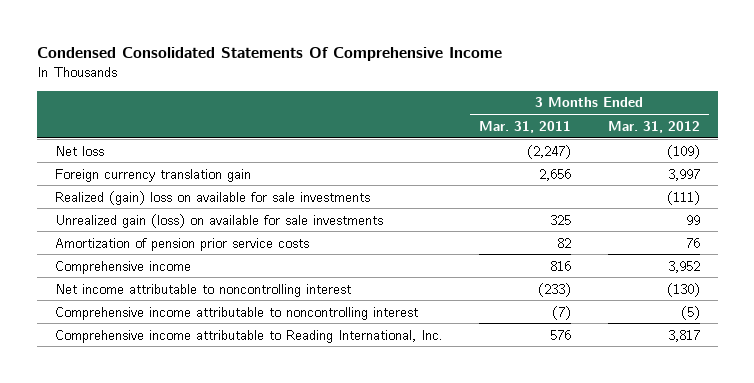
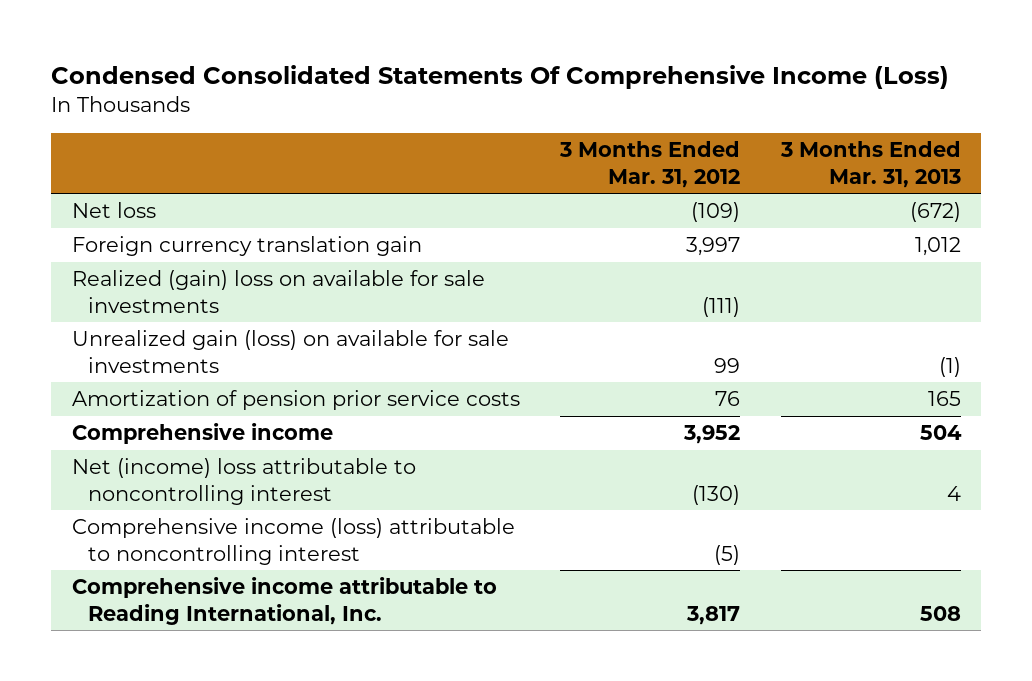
[36,47,502,62] Condensed Consolidated Statements Of Comprehensive Income -> [51,64,950,89] Condensed Consolidated Statements Of Comprehensive Income (Loss)
[479,120,572,133] Mar. 31, 2011 -> none
none -> [779,140,961,188] 3 Months Ended Mar. 31, 2013
[54,283,351,297] Net income attributable to noncontrolling interest -> [71,458,416,505] Net (income) loss attributable to noncontrolling interest
[54,306,418,320] Comprehensive income attributable to noncontrolling interest -> [71,518,515,565] Comprehensive income (loss) attributable to noncontrolling interest

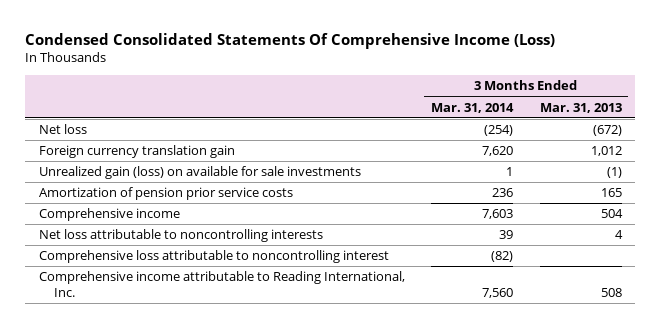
[559,140,741,188] 3 Months Ended Mar. 31, 2012 -> none
none -> [431,102,515,113] Mar. 31, 2014
[71,270,485,313] Realized (gain) loss on available for sale investments -> none
[71,458,416,505] Net (income) loss attributable to noncontrolling interest -> [38,229,323,243] Net loss attributable to noncontrolling interests
[71,518,515,565] Comprehensive income (loss) attributable to noncontrolling interest -> [38,250,389,264] Comprehensive loss attributable to noncontrolling interest

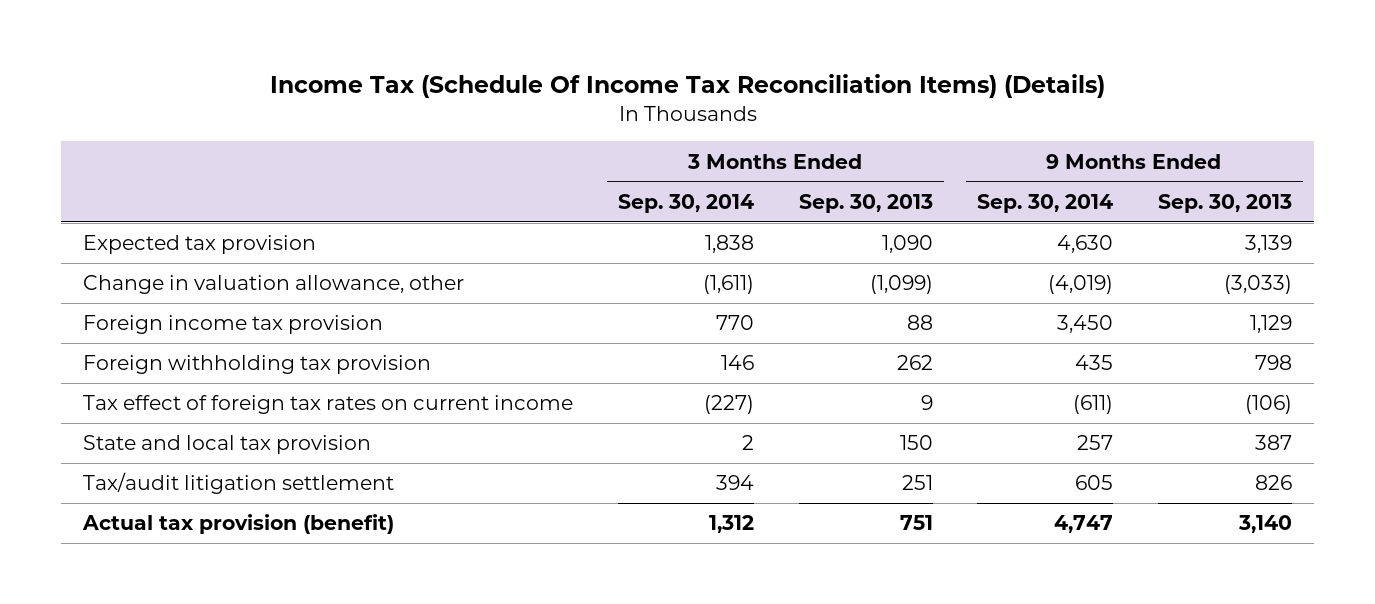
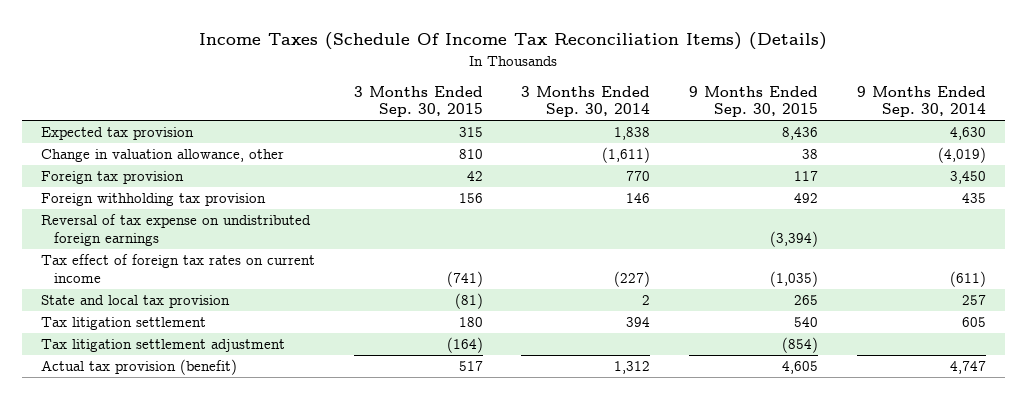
[269,74,1105,99] Income Tax (Schedule Of Income Tax Reconciliation Items) (Details) -> [199,32,828,51] Income Taxes (Schedule Of Income Tax Reconciliation Items) (Details)
[798,194,933,214] Sep. 30, 2013 -> none
[1157,194,1292,214] Sep. 30, 2013 -> none
none -> [353,85,483,118] 3 Months Ended Sep. 30, 2015
none -> [688,85,818,118] 9 Months Ended Sep. 30, 2015
[83,315,384,335] Foreign income tax provision -> [41,171,185,185] Foreign tax provision
none -> [41,214,312,246] Reversal of tax expense on undistributed foreign earnings
[83,472,395,495] Tax/audit litigation settlement -> [41,317,207,331] Tax litigation settlement
none -> [41,339,286,353] Tax litigation settlement adjustment

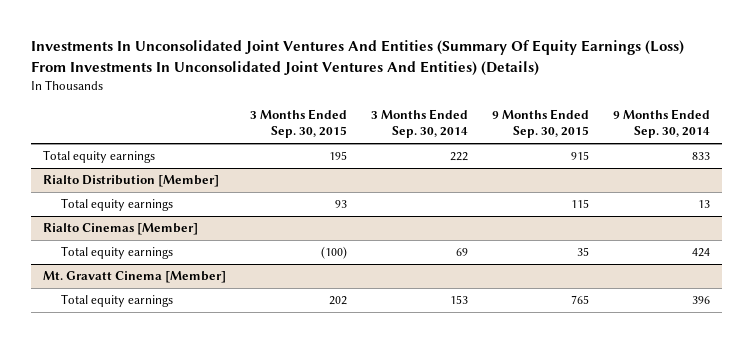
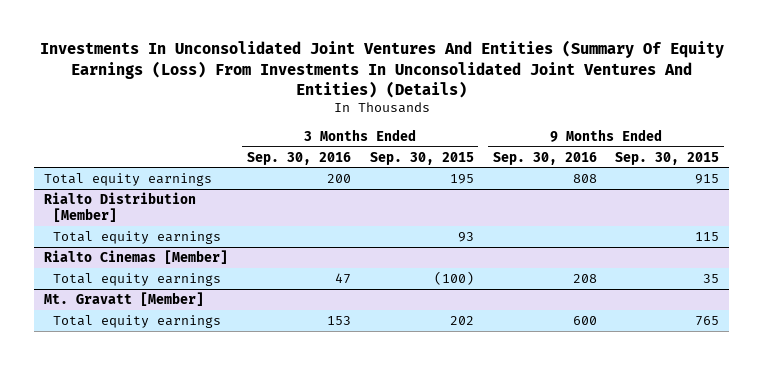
[371,109,469,139] 3 Months Ended Sep. 30, 2014 -> none
[613,109,711,139] 9 Months Ended Sep. 30, 2014 -> none
none -> [246,151,351,165] Sep. 30, 2016
none -> [492,151,597,165] Sep. 30, 2016
[42,271,226,284] Mt. Gravatt Cinema [Member] -> [43,292,204,307] Mt. Gravatt [Member]

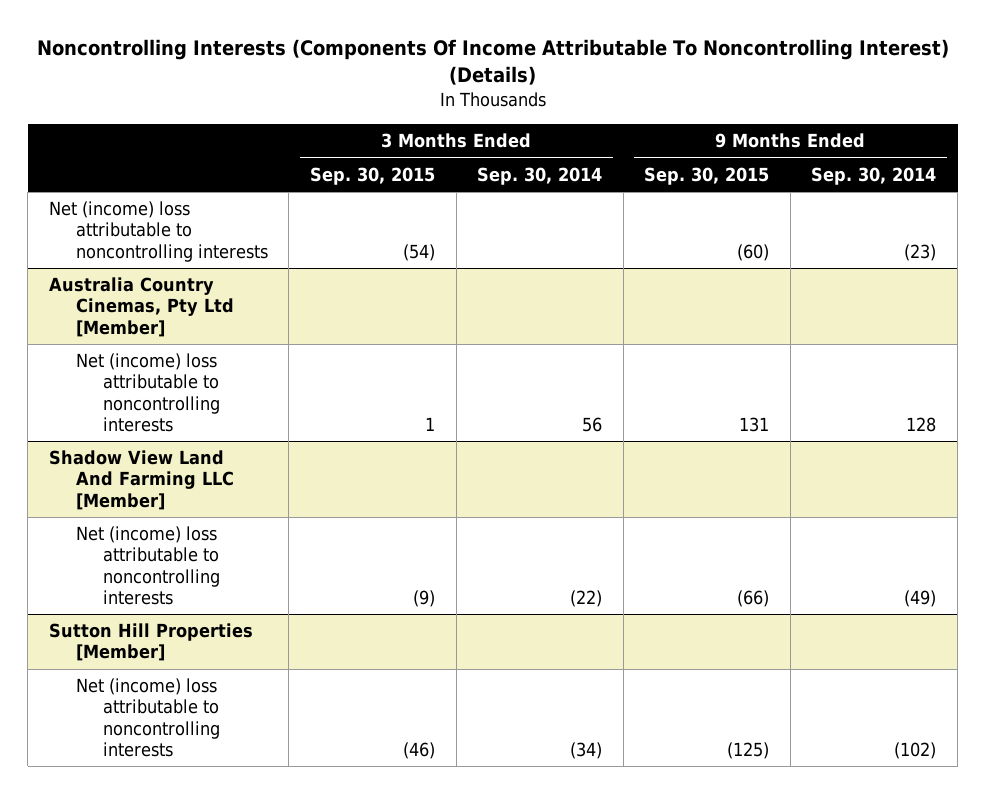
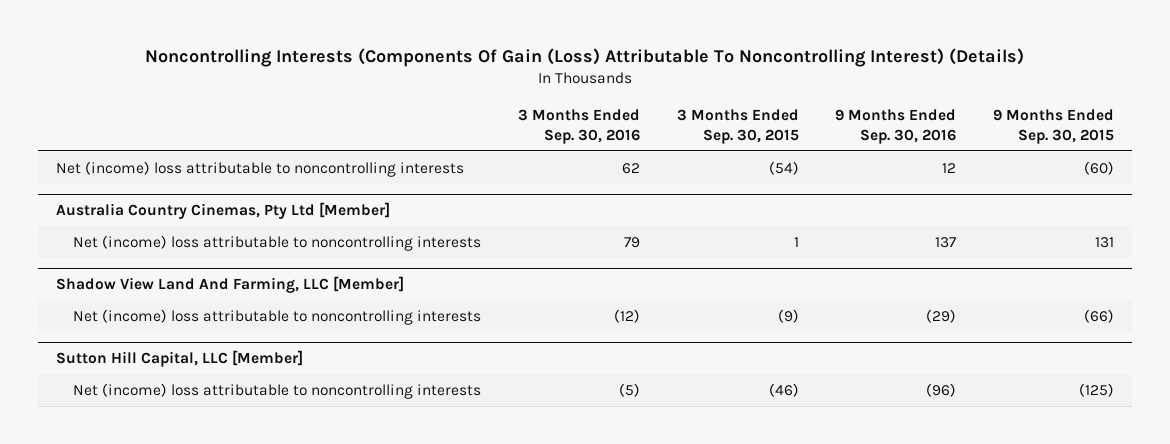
[36,39,949,86] Noncontrolling Interests (Components Of Income Attributable To Noncontrolling Interest) (Details) -> [144,48,1024,68] Noncontrolling Interests (Components Of Gain (Loss) Attributable To Noncontrolling Interest) (Details)
[477,166,603,185] Sep. 30, 2014 -> none
[811,166,937,185] Sep. 30, 2014 -> none
none -> [517,108,640,144] 3 Months Ended Sep. 30, 2016
none -> [835,108,957,144] 9 Months Ended Sep. 30, 2016
[48,450,234,510] Shadow View Land And Farming LLC [Member] -> [56,275,405,293] Shadow View Land And Farming, LLC [Member]
[48,623,253,662] Sutton Hill Properties [Member] -> [56,349,304,367] Sutton Hill Capital, LLC [Member]

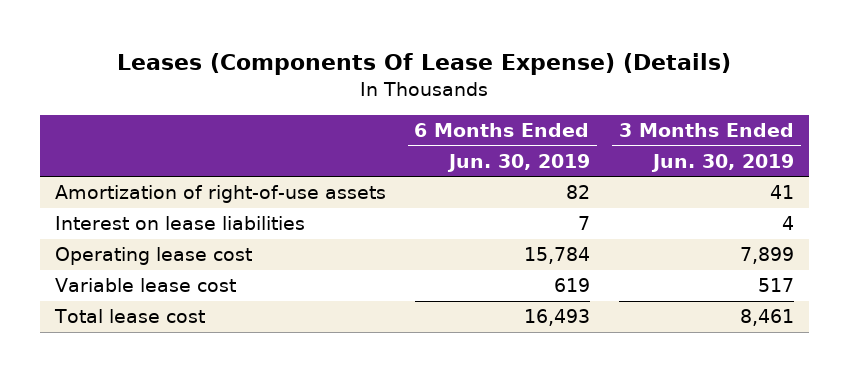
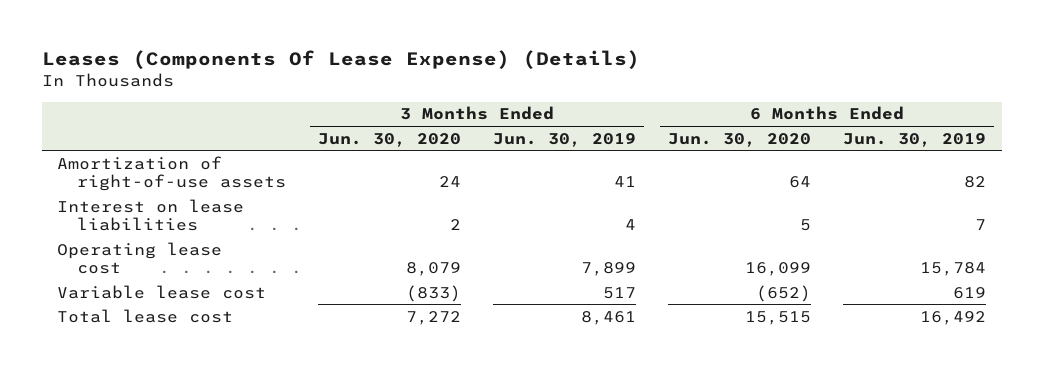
none -> [318,132,462,147] Jun. 30, 2020
none -> [668,132,812,147] Jun. 30, 2020
[523,309,590,327] 16,493 -> [920,310,987,325] 16,492

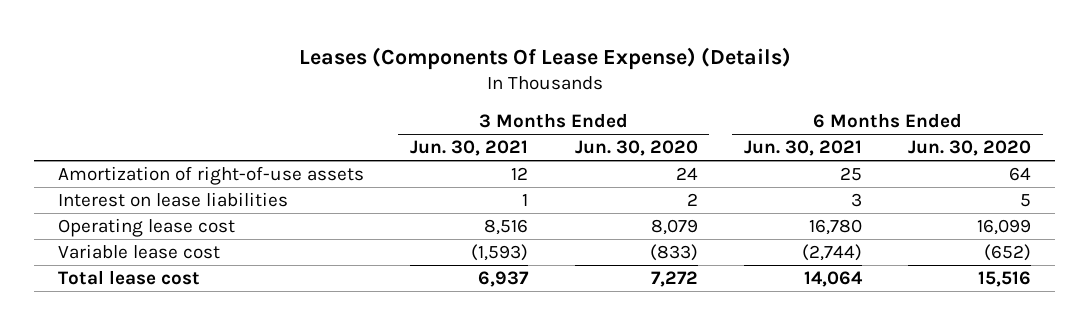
[493,132,637,147] Jun. 30, 2019 -> none
[843,132,987,147] Jun. 30, 2019 -> none
none -> [410,140,529,157] Jun. 30, 2021
none -> [743,140,862,157] Jun. 30, 2021
[745,310,812,325] 15,515 -> [978,271,1032,288] 15,516

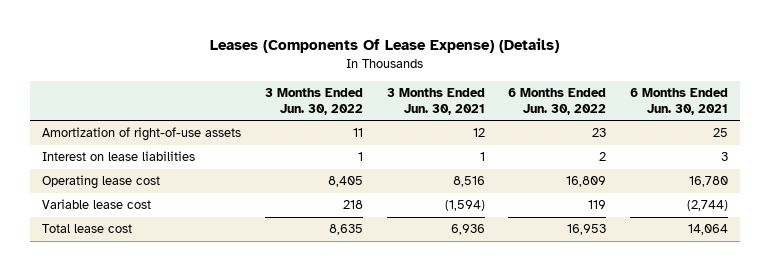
[574,140,698,157] Jun. 30, 2020 -> none
[908,140,1032,157] Jun. 30, 2020 -> none
none -> [264,87,363,115] 3 Months Ended Jun. 30, 2022
none -> [508,87,607,115] 6 Months Ended Jun. 30, 2022
[471,244,529,262] (1,593) -> [444,200,485,212] (1,594)
[478,271,530,288] 6,937 -> [450,224,485,236] 6,936

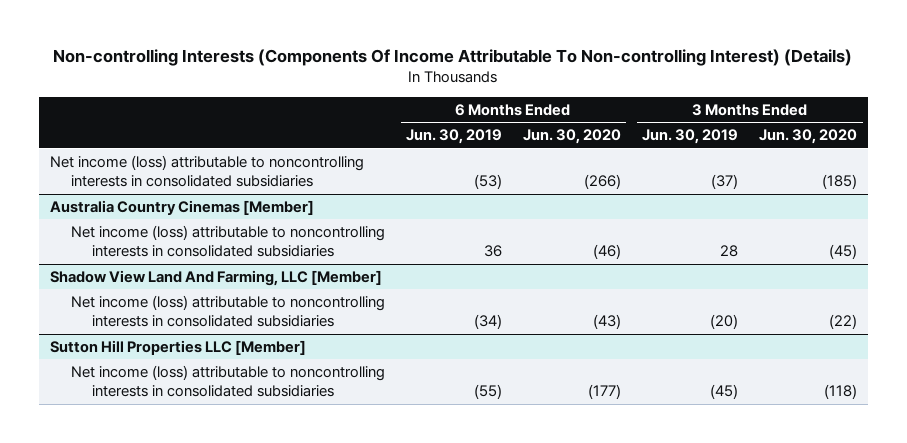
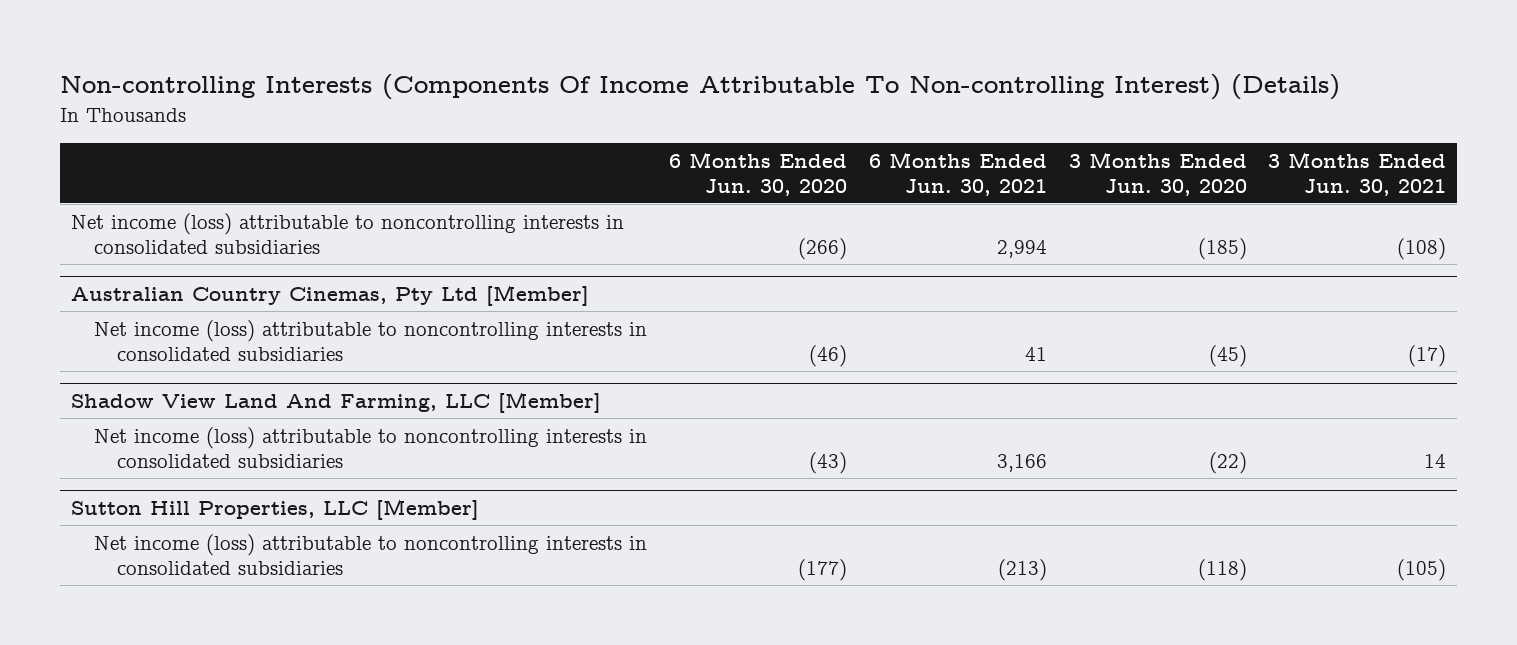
[405,129,502,145] Jun. 30, 2019 -> none
[642,129,739,145] Jun. 30, 2019 -> none
none -> [868,151,1047,196] 6 Months Ended Jun. 30, 2021
none -> [1268,151,1447,196] 3 Months Ended Jun. 30, 2021
[49,199,314,215] Australia Country Cinemas [Member] -> [71,285,590,307] Australian Country Cinemas, Pty Ltd [Member]
[49,339,306,355] Sutton Hill Properties LLC [Member] -> [71,499,480,521] Sutton Hill Properties, LLC [Member]

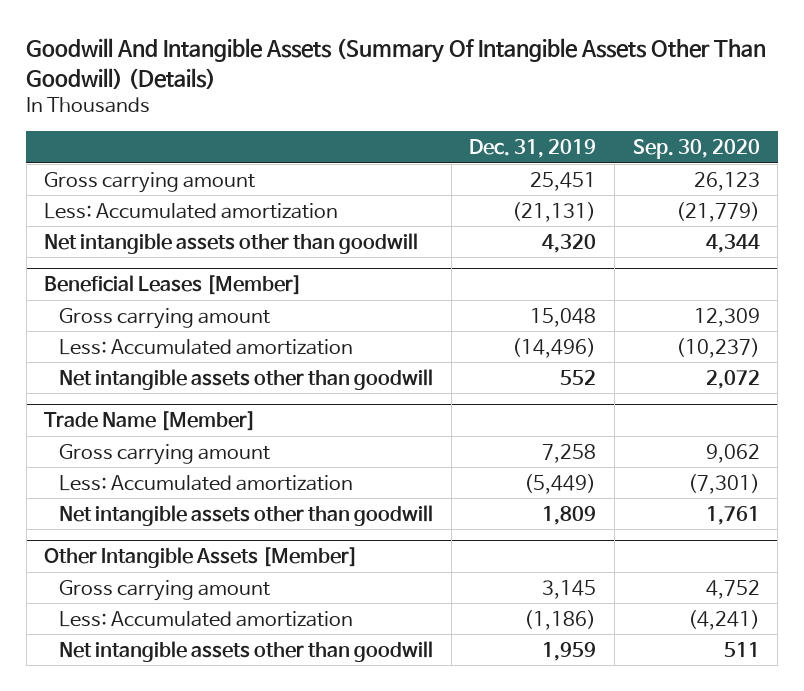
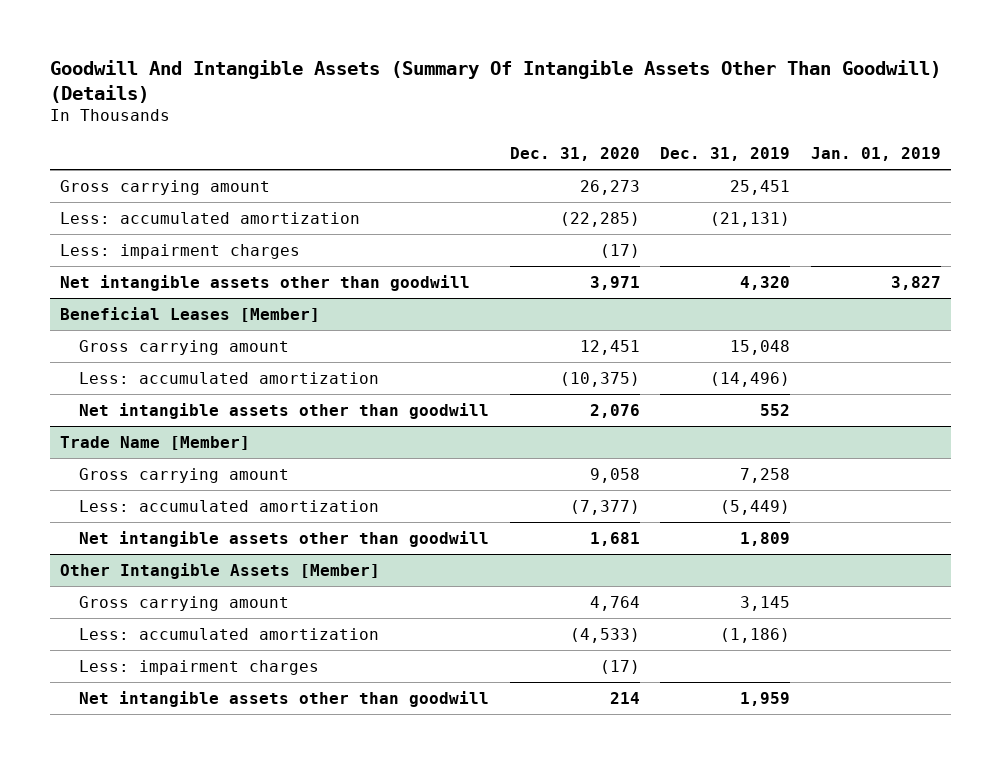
[632,138,760,159] Sep. 30, 2020 -> none
none -> [509,147,640,162] Dec. 31, 2020
none -> [810,147,941,162] Jan. 01, 2019
[44,202,339,219] Less: Accumulated amortization -> [60,211,361,224] Less: accumulated amortization
none -> [60,243,301,259] Less: impairment charges
[59,338,354,355] Less: Accumulated amortization -> [79,371,380,384] Less: accumulated amortization
[59,474,354,491] Less: Accumulated amortization -> [79,499,380,512] Less: accumulated amortization
[59,610,354,627] Less: Accumulated amortization -> [79,627,380,640] Less: accumulated amortization
none -> [79,659,320,675] Less: impairment charges

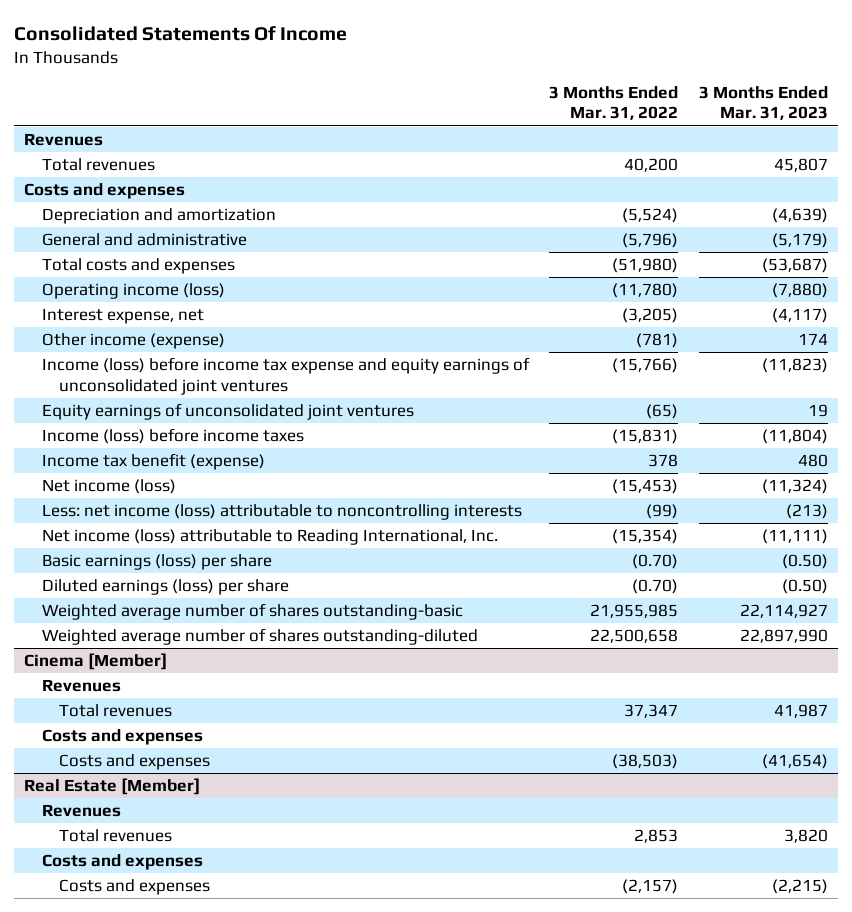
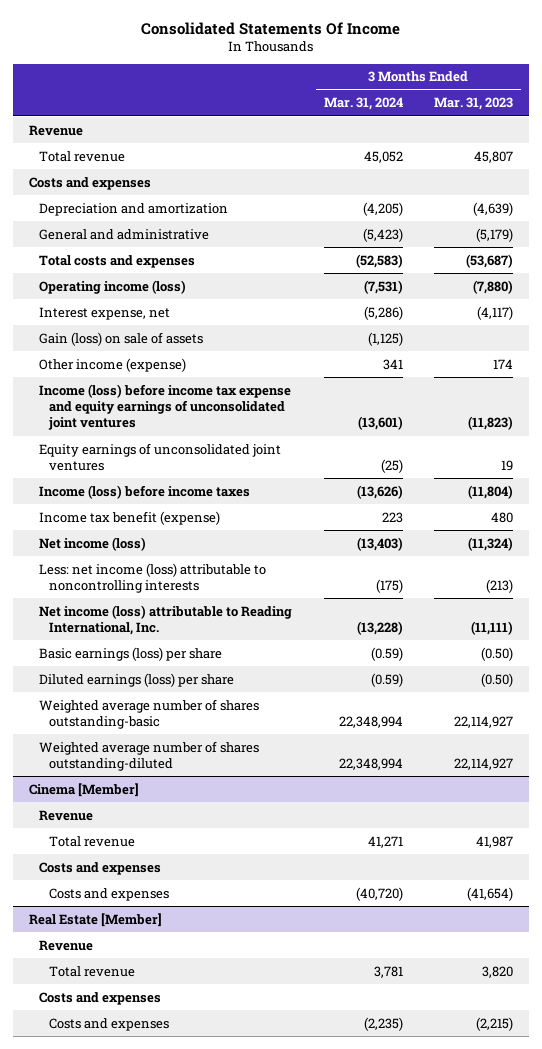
[549,85,679,121] 3 Months Ended Mar. 31, 2022 -> none
none -> [323,97,403,111] Mar. 31, 2024
[24,133,104,147] Revenues -> [29,124,84,136] Revenue
[41,158,155,172] Total revenues -> [39,150,126,162] Total revenue
none -> [39,331,204,346] Gain (loss) on sale of assets
[740,629,829,644] 22,897,990 -> [454,758,514,771] 22,114,927
[41,679,121,693] Revenues -> [39,809,94,821] Revenue
[59,704,173,718] Total revenues -> [48,835,135,847] Total revenue
[41,804,121,818] Revenues -> [39,939,94,951] Revenue
[59,829,173,843] Total revenues -> [48,965,135,977] Total revenue

